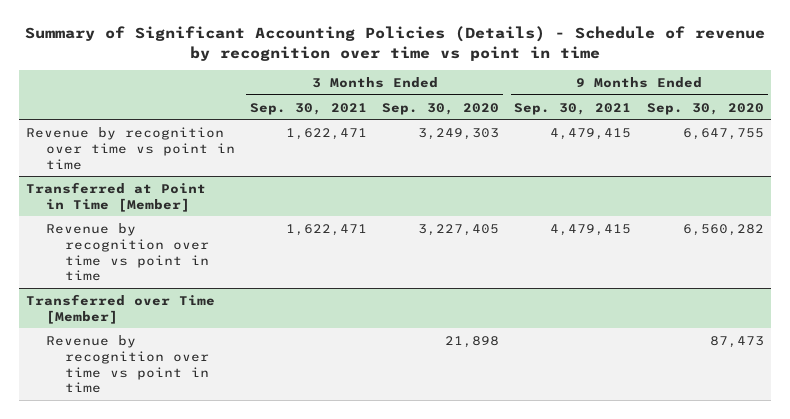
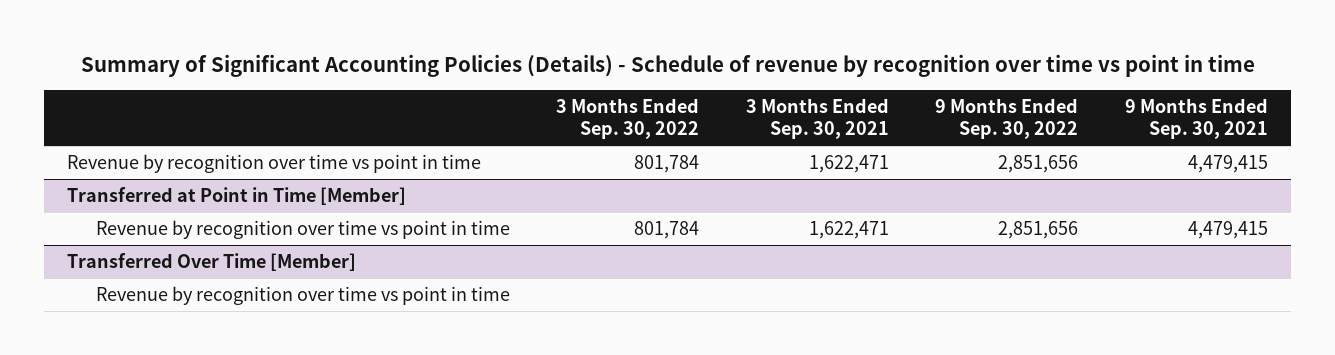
[382,102,500,115] Sep. 30, 2020 -> none
[646,102,764,115] Sep. 30, 2020 -> none
none -> [556,98,700,140] 3 Months Ended Sep. 30, 2022
none -> [935,98,1079,140] 9 Months Ended Sep. 30, 2022
[26,293,216,324] Transferred over Time [Member] -> [67,253,357,272] Transferred Over Time [Member]

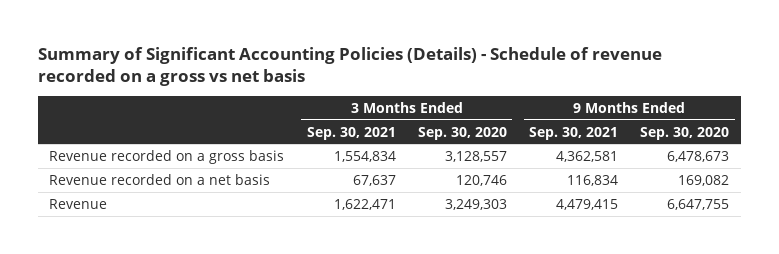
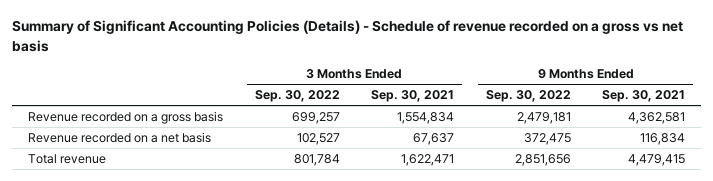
[417,126,507,140] Sep. 30, 2020 -> none
[640,126,730,140] Sep. 30, 2020 -> none
none -> [254,90,340,103] Sep. 30, 2022
none -> [485,90,571,103] Sep. 30, 2022
[49,198,108,209] Revenue -> [27,154,106,165] Total revenue

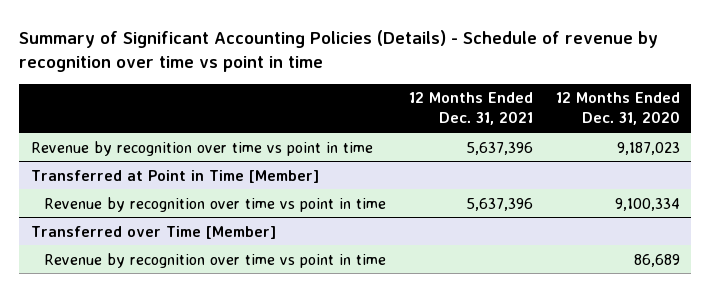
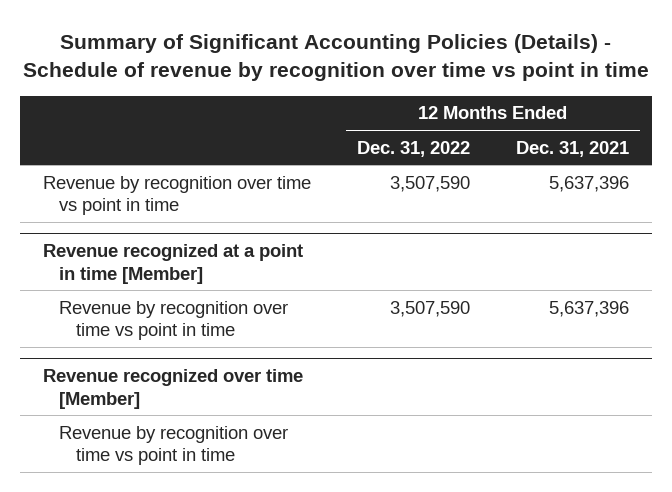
[555,92,680,126] 12 Months Ended Dec. 31, 2020 -> none
none -> [357,140,471,157] Dec. 31, 2022
[30,169,319,183] Transferred at Point in Time [Member] -> [43,243,304,284] Revenue recognized at a point in time [Member]
[30,225,276,239] Transferred over Time [Member] -> [43,368,304,409] Revenue recognized over time [Member]

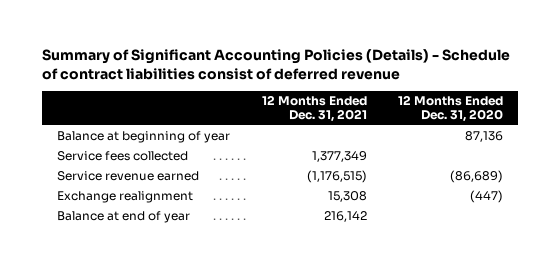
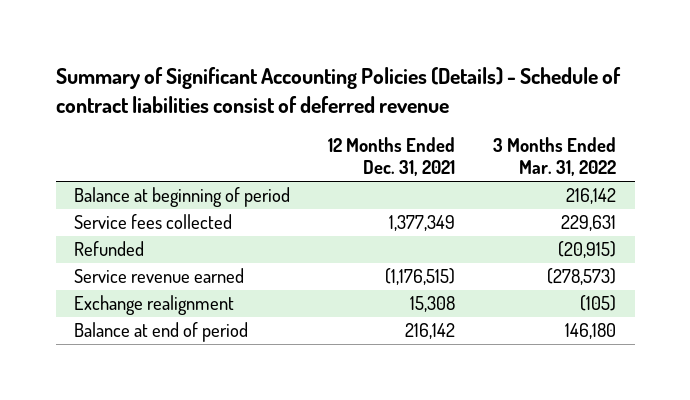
[397,95,503,123] 12 Months Ended Dec. 31, 2020 -> none
none -> [492,137,616,177] 3 Months Ended Mar. 31, 2022
[57,131,231,144] Balance at beginning of year -> [74,187,291,208] Balance at beginning of period
none -> [74,241,145,257] Refunded
[57,211,191,224] Balance at end of year -> [74,322,249,343] Balance at end of period

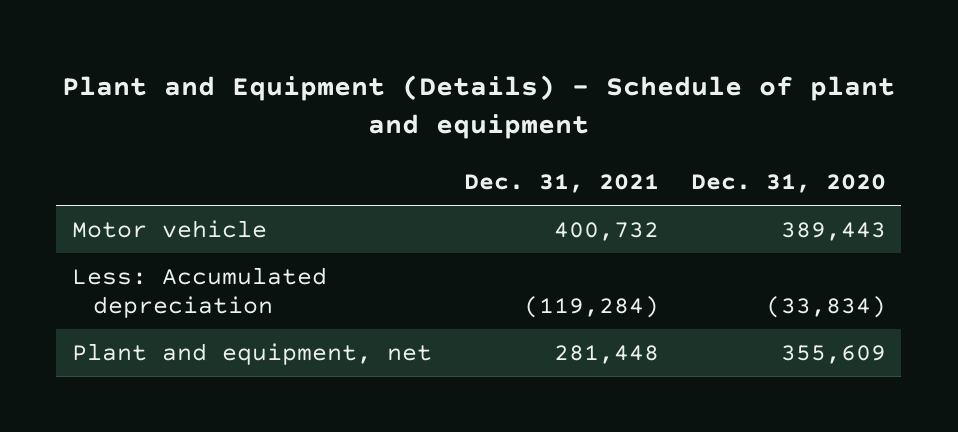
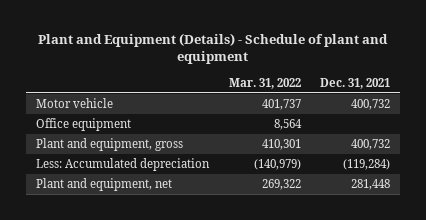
[690,174,886,194] Dec. 31, 2020 -> none
none -> [228,77,301,89] Mar. 31, 2022
none -> [35,118,131,132] Office equipment
none -> [35,138,183,152] Plant and equipment, gross

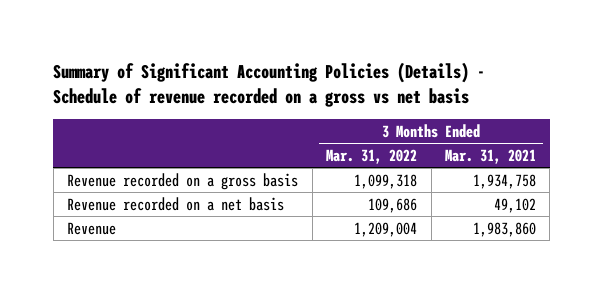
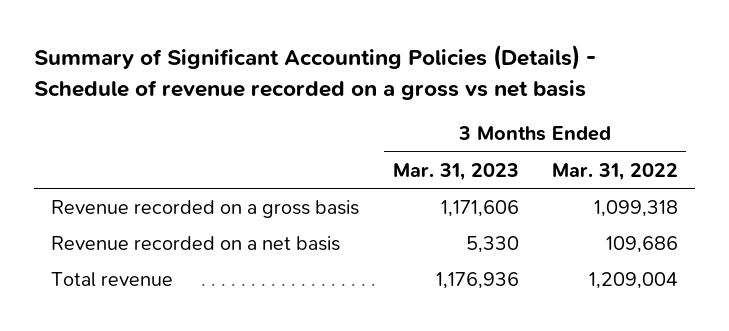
[444,148,536,164] Mar. 31, 2021 -> none
none -> [392,162,519,181] Mar. 31, 2023
[67,221,117,235] Revenue -> [50,271,173,287] Total revenue

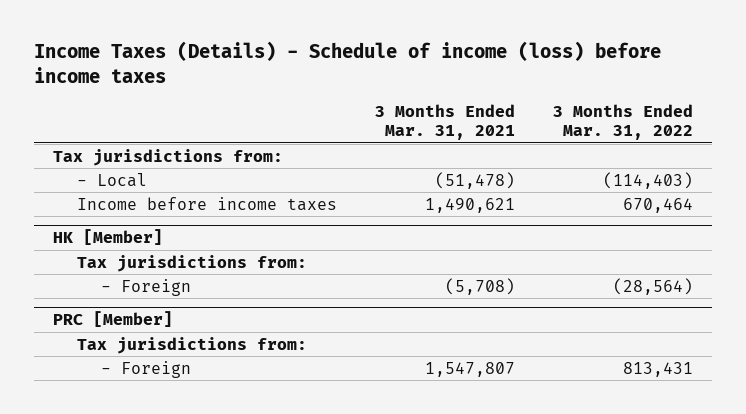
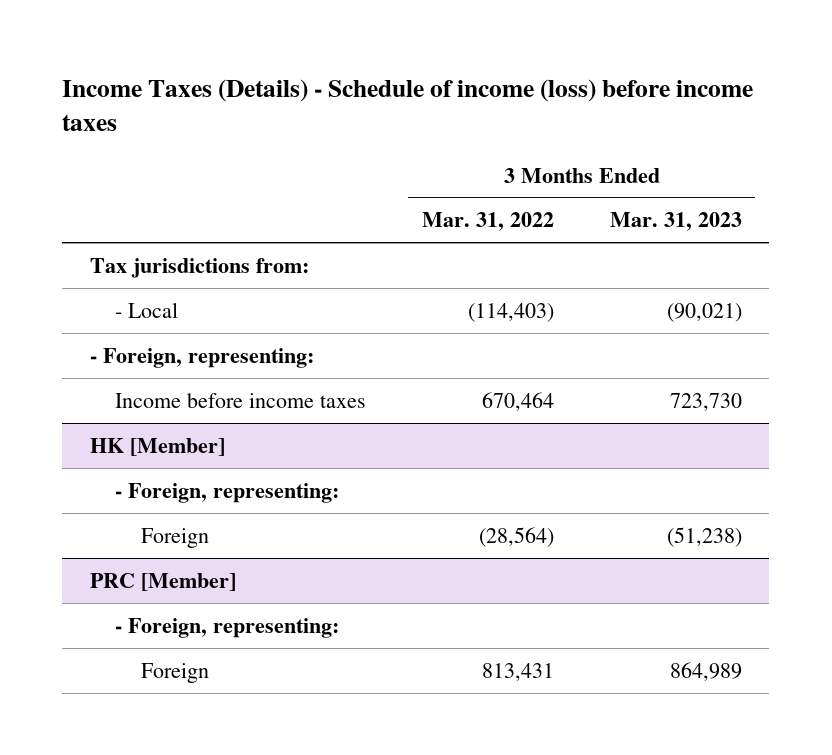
[374,104,515,141] 3 Months Ended Mar. 31, 2021 -> none
none -> [609,212,742,232] Mar. 31, 2023
none -> [90,347,315,368] - Foreign, representing:
[76,254,307,272] Tax jurisdictions from: -> none
none -> [115,482,340,503] - Foreign, representing:
[100,278,191,296] - Foreign -> [140,527,209,548] Foreign
[76,336,307,354] Tax jurisdictions from: -> none
none -> [115,617,340,638] - Foreign, representing:
[100,360,191,378] - Foreign -> [140,662,209,683] Foreign

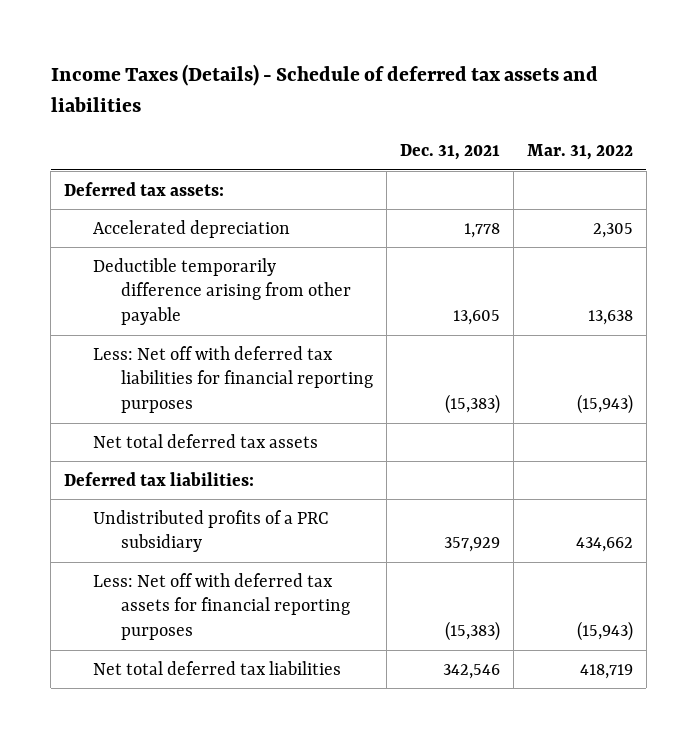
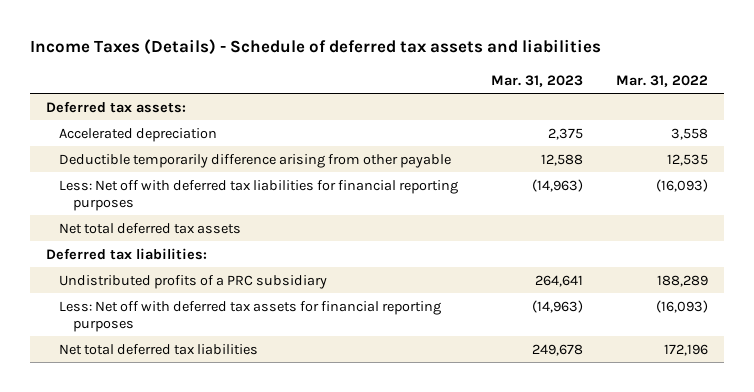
[399,144,500,161] Dec. 31, 2021 -> none
none -> [490,74,583,87] Mar. 31, 2023
[592,222,633,238] 2,305 -> [670,127,708,140] 3,558
[587,310,633,326] 13,638 -> [666,153,708,166] 12,535
[576,394,633,415] (15,943) -> [655,178,708,192] (16,093)
[575,537,633,553] 434,662 -> [656,274,708,287] 188,289
[576,621,633,642] (15,943) -> [655,299,708,313] (16,093)
[579,663,633,679] 418,719 -> [663,343,708,356] 172,196

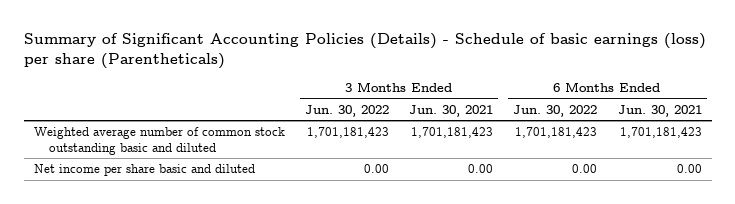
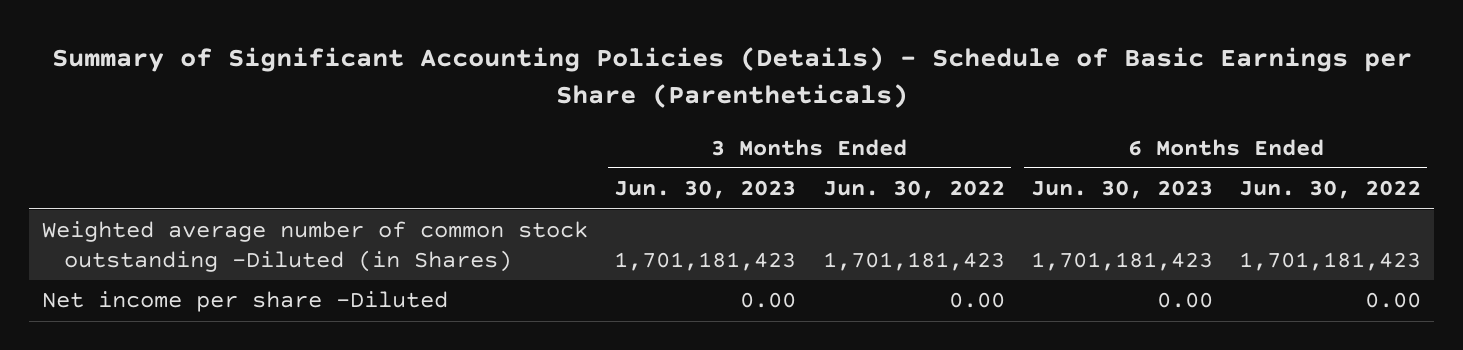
[23,32,706,69] Summary of Significant Accounting Policies (Details) - Schedule of basic earnings (loss) per share (Parentheticals) -> [51,47,1412,109] Summary of Significant Accounting Policies (Details) - Schedule of Basic Earnings per Share (Parentheticals)
[409,104,494,117] Jun. 30, 2021 -> none
[617,104,702,117] Jun. 30, 2021 -> none
none -> [614,180,797,200] Jun. 30, 2023
none -> [1030,180,1213,200] Jun. 30, 2023
[33,127,285,155] Weighted average number of common stock outstanding basic and diluted -> [42,221,589,272] Weighted average number of common stock outstanding -Diluted (in Shares)
[33,164,255,177] Net income per share basic and diluted -> [42,291,449,313] Net income per share -Diluted

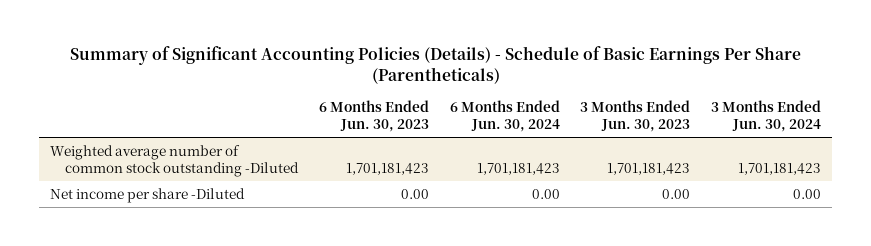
[51,47,1412,109] Summary of Significant Accounting Policies (Details) - Schedule of Basic Earnings per Share (Parentheticals) -> [69,46,801,85] Summary of Significant Accounting Policies (Details) - Schedule of Basic Earnings Per Share (Parentheticals)
[822,180,1005,200] Jun. 30, 2022 -> none
[1238,180,1421,200] Jun. 30, 2022 -> none
none -> [449,100,560,133] 6 Months Ended Jun. 30, 2024
none -> [711,100,822,133] 3 Months Ended Jun. 30, 2024
[42,221,589,272] Weighted average number of common stock outstanding -Diluted (in Shares) -> [49,144,299,177] Weighted average number of common stock outstanding -Diluted

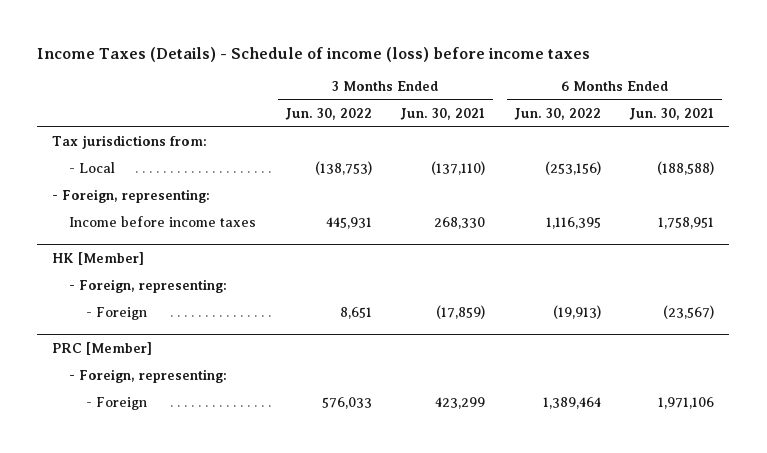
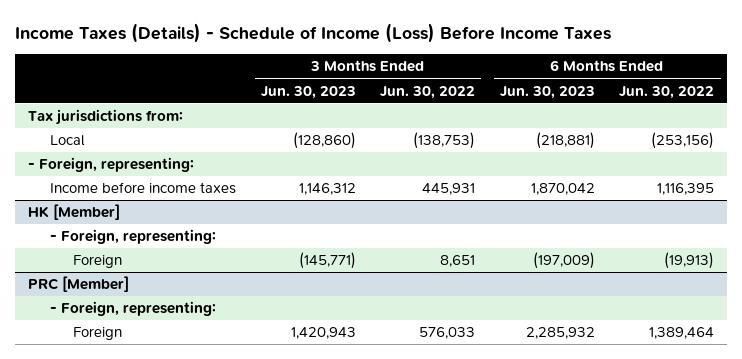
[37,46,591,62] Income Taxes (Details) - Schedule of income (loss) before income taxes -> [15,22,612,43] Income Taxes (Details) - Schedule of Income (Loss) Before Income Taxes
[400,107,486,120] Jun. 30, 2021 -> none
[629,107,715,120] Jun. 30, 2021 -> none
none -> [260,85,356,99] Jun. 30, 2023
none -> [499,85,595,99] Jun. 30, 2023
[68,162,115,174] - Local -> [50,135,86,147] Local
[85,307,147,321] - Foreign -> [72,255,122,269] Foreign
[85,397,147,411] - Foreign -> [72,327,122,341] Foreign

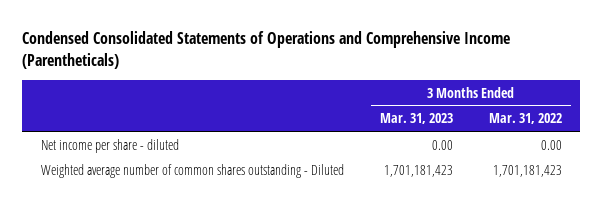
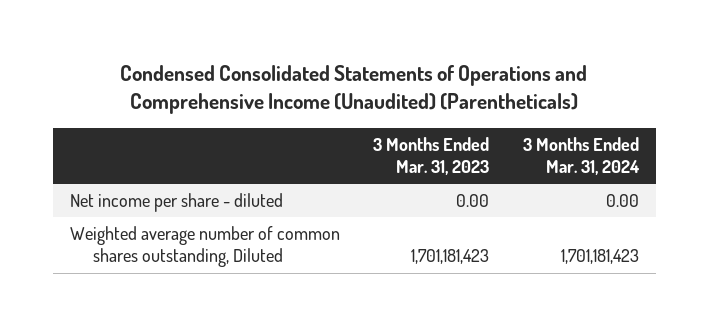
[22,31,511,70] Condensed Consolidated Statements of Operations and Comprehensive Income (Parentheticals) -> [120,65,588,115] Condensed Consolidated Statements of Operations and Comprehensive Income (Unaudited) (Parentheticals)
[488,113,562,125] Mar. 31, 2022 -> none
none -> [523,136,641,175] 3 Months Ended Mar. 31, 2024
[40,163,344,178] Weighted average number of common shares outstanding - Diluted -> [69,226,340,268] Weighted average number of common shares outstanding, Diluted

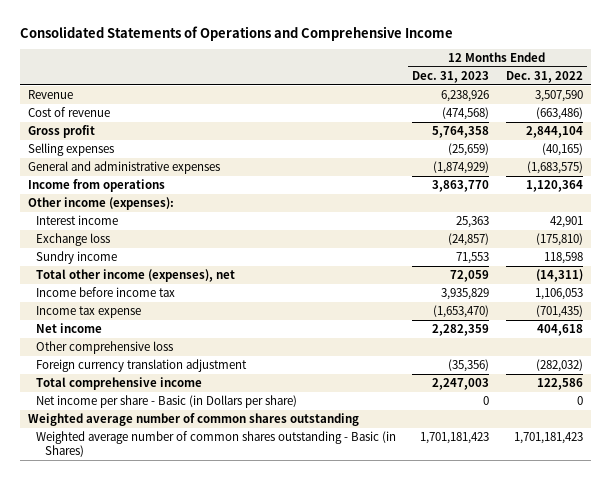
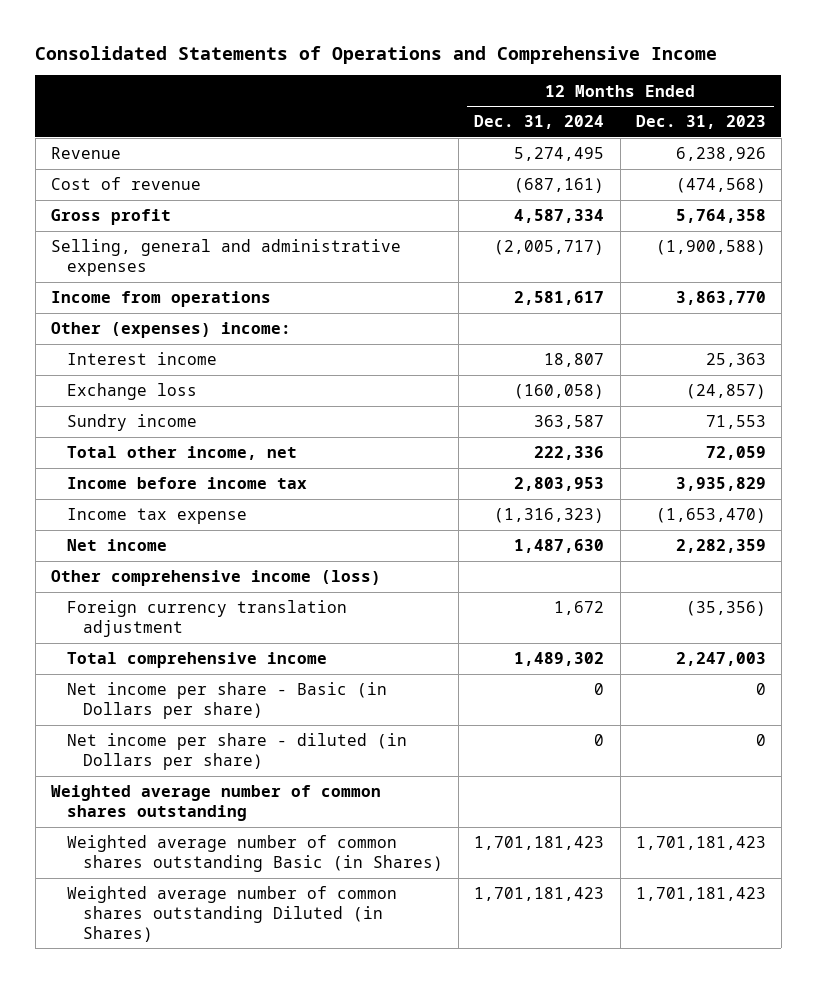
[505,71,583,84] Dec. 31, 2022 -> none
none -> [474,115,605,130] Dec. 31, 2024
[27,143,114,157] Selling expenses -> none
[27,161,220,175] General and administrative expenses -> [50,239,401,276] Selling, general and administrative expenses
[433,161,490,175] (1,874,929) -> [655,240,766,256] (1,900,588)
[27,197,174,211] Other income (expenses): -> [50,322,291,339] Other (expenses) income:
[36,269,236,283] Total other income (expenses), net -> [66,446,297,461] Total other income, net
[36,341,174,355] Other comprehensive loss -> [50,570,381,587] Other comprehensive income (loss)
none -> [66,733,407,770] Net income per share - diluted (in Dollars per share)
[36,431,397,458] Weighted average number of common shares outstanding - Basic (in Shares) -> [66,835,444,872] Weighted average number of common shares outstanding Basic (in Shares)
none -> [66,886,397,942] Weighted average number of common shares outstanding Diluted (in Shares)

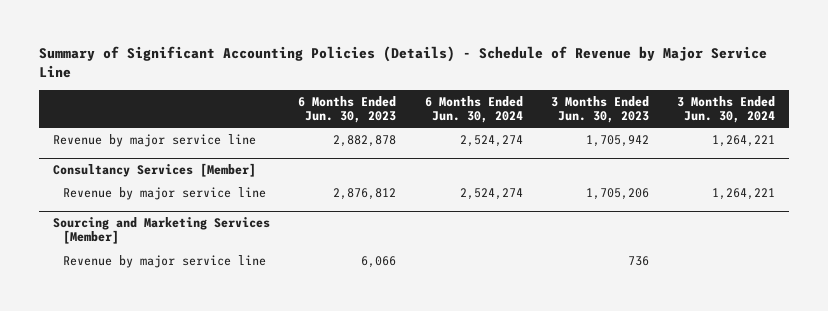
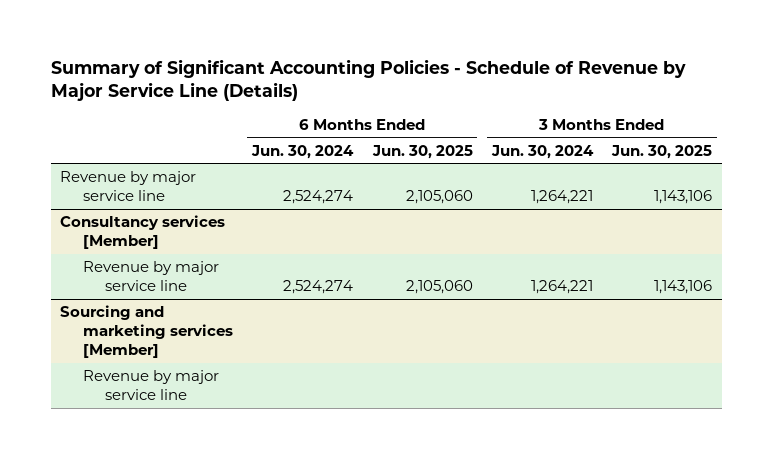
[38,46,767,79] Summary of Significant Accounting Policies (Details) - Schedule of Revenue by Major Service Line -> [50,59,686,102] Summary of Significant Accounting Policies - Schedule of Revenue by Major Service Line (Details)
[298,95,397,123] 6 Months Ended Jun. 30, 2023 -> none
[550,95,649,123] 3 Months Ended Jun. 30, 2023 -> none
none -> [371,144,473,159] Jun. 30, 2025
none -> [611,144,713,159] Jun. 30, 2025
[53,163,257,178] Consultancy Services [Member] -> [60,214,226,250] Consultancy services [Member]
[53,217,271,245] Sourcing and Marketing Services [Member] -> [60,304,233,359] Sourcing and marketing services [Member]

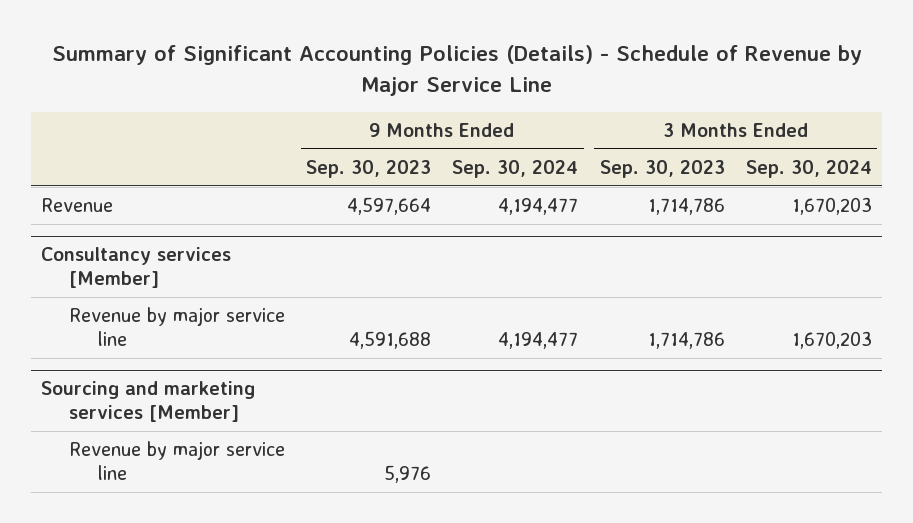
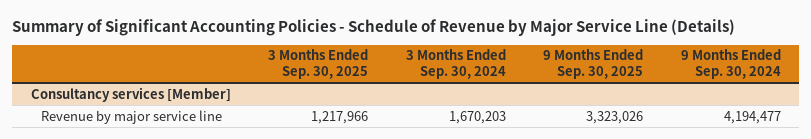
[51,45,862,97] Summary of Significant Accounting Policies (Details) - Schedule of Revenue by Major Service Line -> [11,18,735,36] Summary of Significant Accounting Policies - Schedule of Revenue by Major Service Line (Details)
[306,160,432,179] Sep. 30, 2023 -> none
[599,160,725,179] Sep. 30, 2023 -> none
none -> [268,49,369,79] 3 Months Ended Sep. 30, 2025
none -> [543,49,644,79] 9 Months Ended Sep. 30, 2025
[41,198,114,213] Revenue -> none
[41,381,256,423] Sourcing and marketing services [Member] -> none
[69,441,286,481] Revenue by major service line -> none

